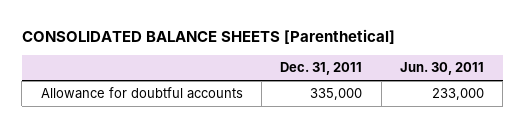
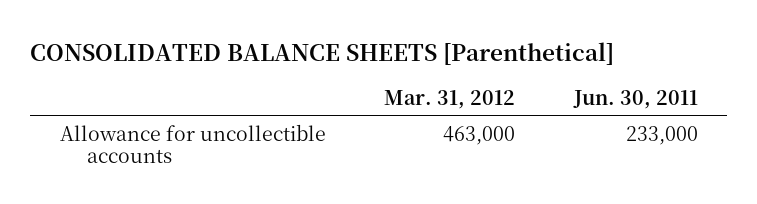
[280,62,363,76] Dec. 31, 2011 -> none
none -> [384,89,516,109] Mar. 31, 2012
[40,87,243,100] Allowance for doubtful accounts -> [59,123,326,164] Allowance for uncollectible accounts

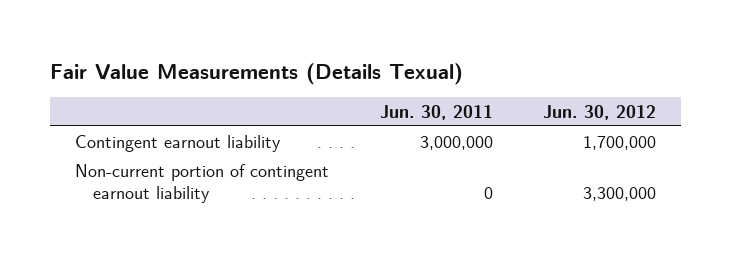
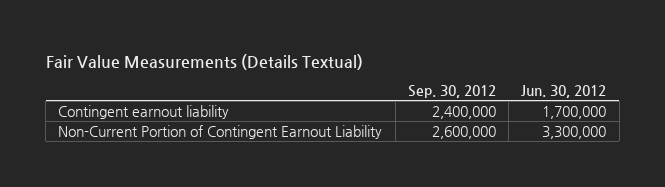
[50,62,464,85] Fair Value Measurements (Details Texual) -> [45,53,363,70] Fair Value Measurements (Details Textual)
[379,104,493,120] Jun. 30, 2011 -> none
none -> [407,85,496,99] Sep. 30, 2012
[75,163,330,204] Non-current portion of contingent earnout liability -> [58,124,383,139] Non-Current Portion of Contingent Earnout Liability

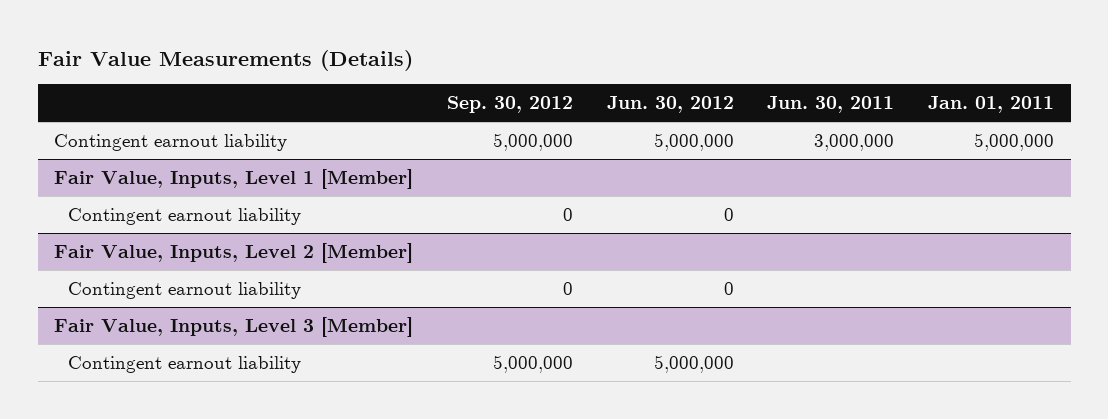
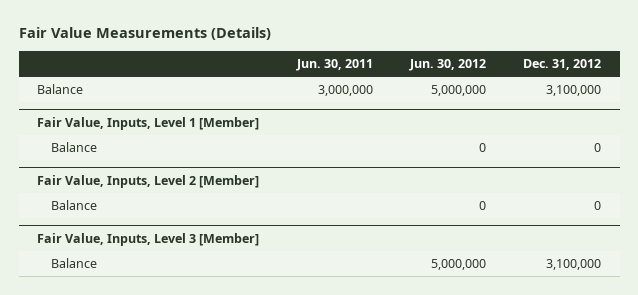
[447,96,574,114] Sep. 30, 2012 -> none
[928,96,1055,114] Jan. 01, 2011 -> none
none -> [523,58,602,70] Dec. 31, 2012
[54,133,288,151] Contingent earnout liability -> [37,84,84,95] Balance
[68,207,302,225] Contingent earnout liability -> [50,142,97,153] Balance
[68,281,302,299] Contingent earnout liability -> [50,200,97,211] Balance
[68,355,302,373] Contingent earnout liability -> [50,258,97,269] Balance

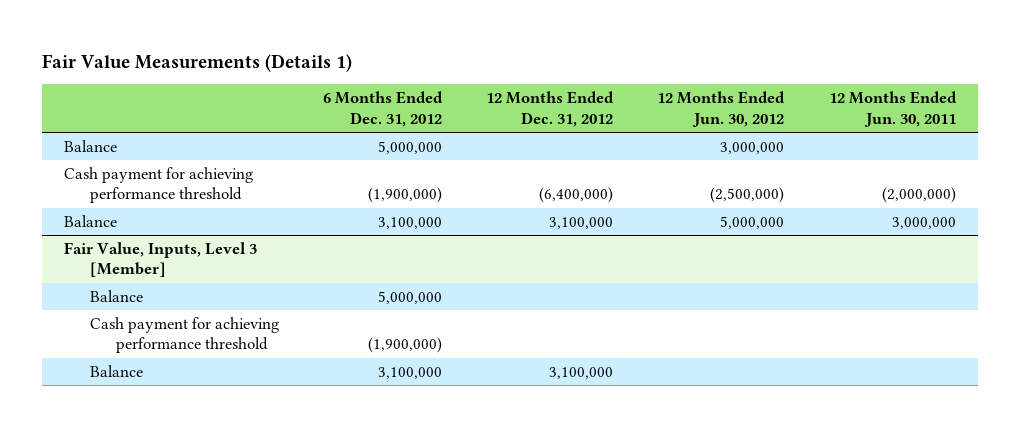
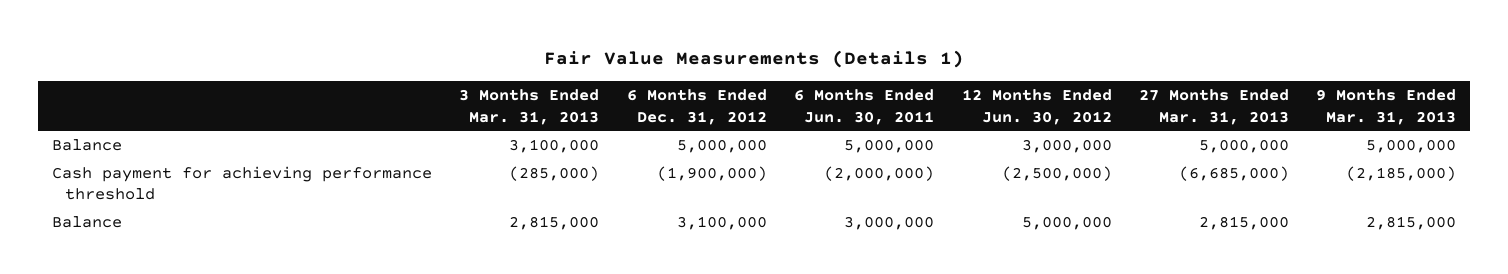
[486,91,615,127] 12 Months Ended Dec. 31, 2012 -> none
[828,91,957,127] 12 Months Ended Jun. 30, 2011 -> none
none -> [459,89,600,125] 3 Months Ended Mar. 31, 2013
none -> [794,89,935,125] 6 Months Ended Jun. 30, 2011
none -> [1138,89,1289,125] 27 Months Ended Mar. 31, 2013
none -> [1316,89,1457,125] 9 Months Ended Mar. 31, 2013
[64,242,258,278] Fair Value, Inputs, Level 3 [Member] -> none
[89,290,143,303] Balance -> none
[89,317,279,354] Cash payment for achieving performance threshold -> none
[89,365,143,378] Balance -> none

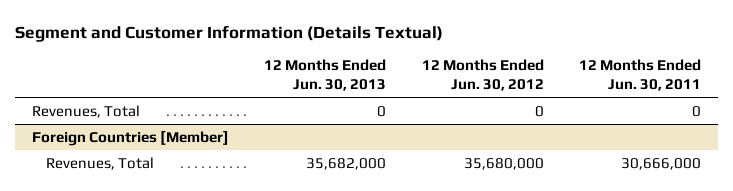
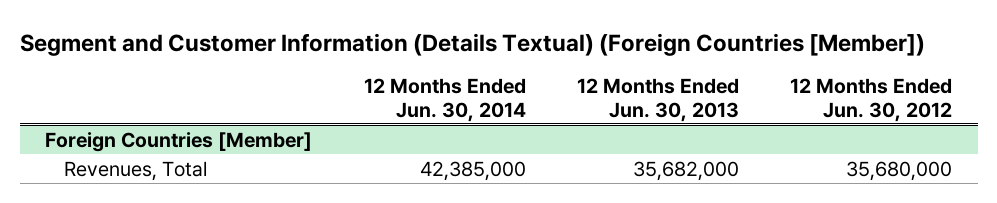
[14,24,443,42] Segment and Customer Information (Details Textual) -> [19,32,925,56] Segment and Customer Information (Details Textual) (Foreign Countries [Member])
[578,59,701,92] 12 Months Ended Jun. 30, 2011 -> none
none -> [363,77,526,122] 12 Months Ended Jun. 30, 2014
[32,104,141,118] Revenues, Total -> none

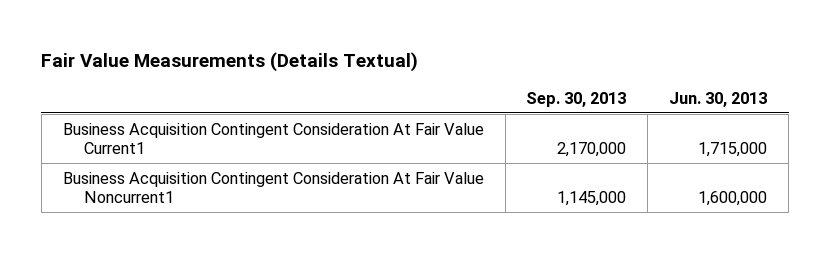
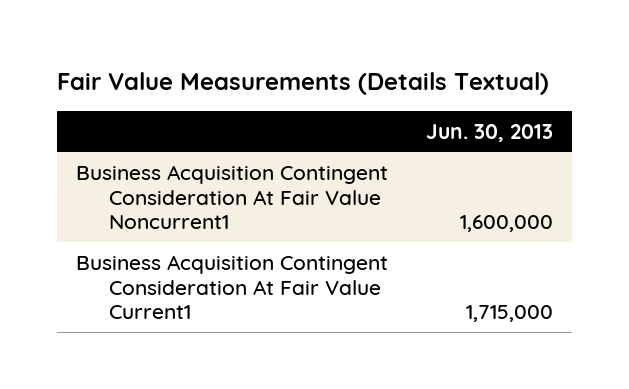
[526,91,627,107] Sep. 30, 2013 -> none
[62,122,484,154] Business Acquisition Contingent Consideration At Fair Value Current1 -> [76,254,389,320] Business Acquisition Contingent Consideration At Fair Value Current1

